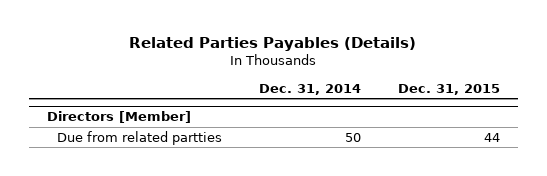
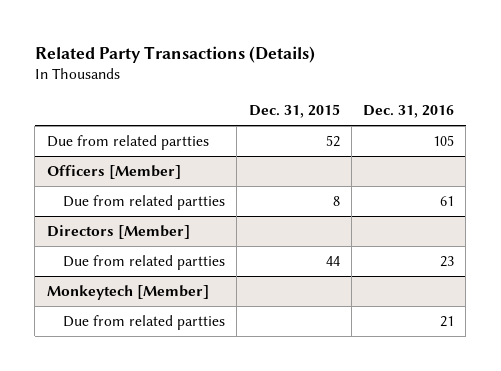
[129,37,417,52] Related Parties Payables (Details) -> [34,45,315,63] Related Party Transactions (Details)
[258,83,361,95] Dec. 31, 2014 -> none
none -> [362,104,454,118] Dec. 31, 2016
none -> [46,135,209,151] Due from related partties
none -> [46,165,181,180] Officers [Member]
none -> [63,195,226,211] Due from related partties
none -> [46,285,209,301] Monkeytech [Member]
none -> [63,315,226,331] Due from related partties

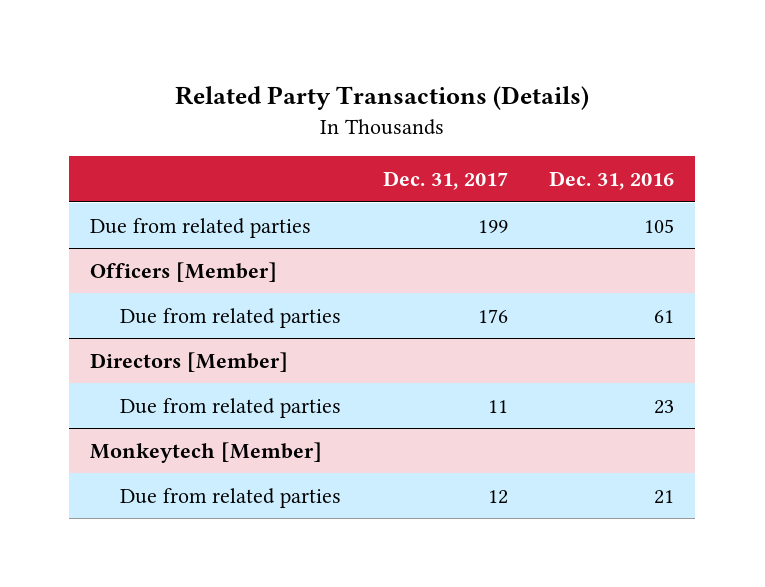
[248,103,340,118] Dec. 31, 2015 -> none
none -> [382,171,508,191] Dec. 31, 2017
[46,135,209,151] Due from related partties -> [90,217,312,238] Due from related parties
[63,195,226,211] Due from related partties -> [120,307,342,328] Due from related parties
[63,255,226,271] Due from related partties -> [120,397,342,418] Due from related parties
[63,315,226,331] Due from related partties -> [120,487,342,508] Due from related parties

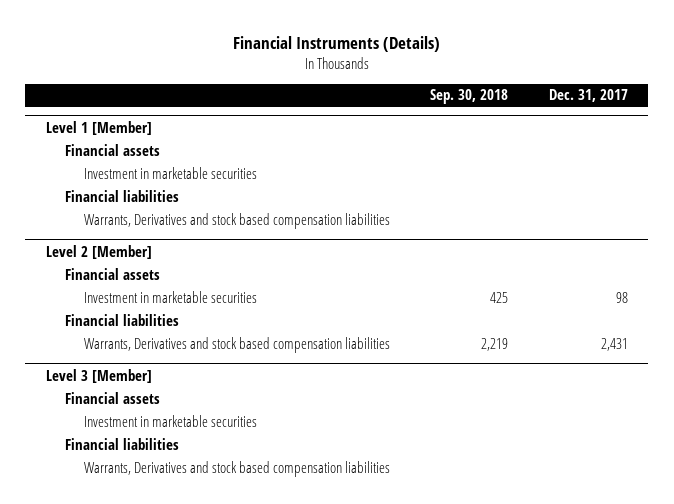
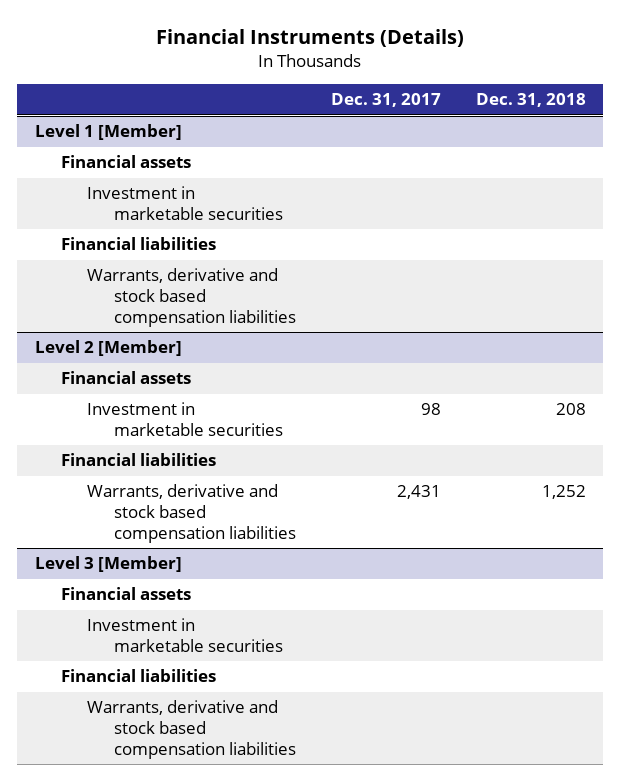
[430,89,509,105] Sep. 30, 2018 -> none
none -> [475,93,586,108] Dec. 31, 2018
[83,212,390,229] Warrants, Derivatives and stock based compensation liabilities -> [87,268,296,327] Warrants, derivative and stock based compensation liabilities
[83,336,390,353] Warrants, Derivatives and stock based compensation liabilities -> [87,484,296,543] Warrants, derivative and stock based compensation liabilities
[83,460,390,477] Warrants, Derivatives and stock based compensation liabilities -> [87,700,296,759] Warrants, derivative and stock based compensation liabilities

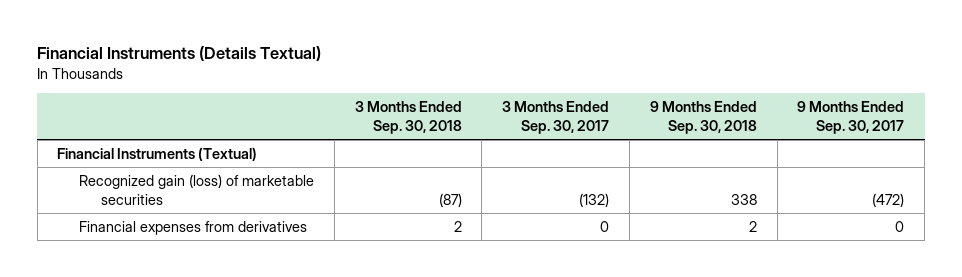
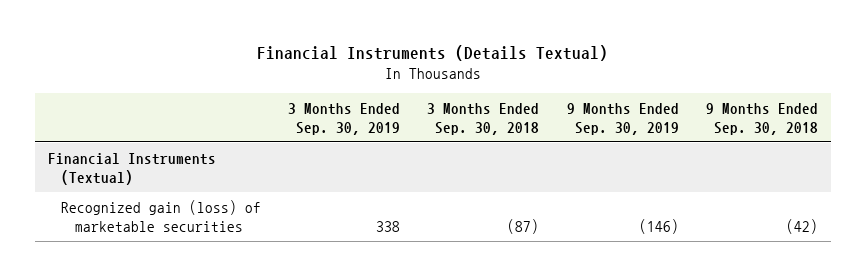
[502,100,610,134] 3 Months Ended Sep. 30, 2017 -> none
[797,100,905,134] 9 Months Ended Sep. 30, 2017 -> none
none -> [288,102,401,135] 3 Months Ended Sep. 30, 2019
none -> [566,102,679,135] 9 Months Ended Sep. 30, 2019
[78,220,307,235] Financial expenses from derivatives -> none
[730,193,757,205] 338 -> [785,218,818,234] (42)

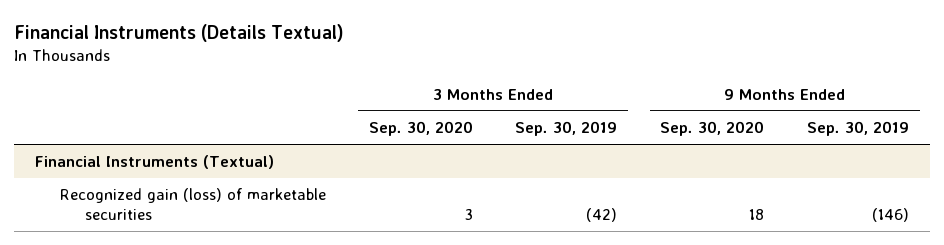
[427,102,540,135] 3 Months Ended Sep. 30, 2018 -> none
[705,102,818,135] 9 Months Ended Sep. 30, 2018 -> none
none -> [368,121,473,137] Sep. 30, 2020
none -> [660,121,765,137] Sep. 30, 2020
[376,220,401,232] 338 -> [586,208,618,223] (42)

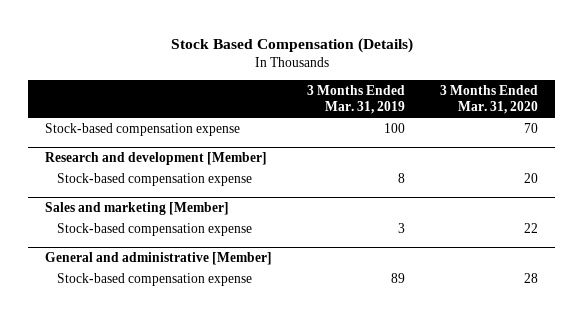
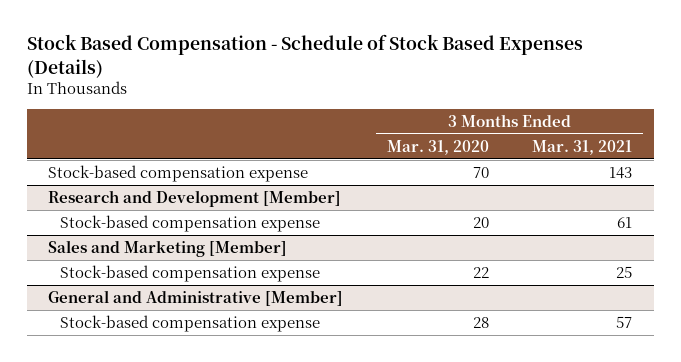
[170,37,413,53] Stock Based Compensation (Details) -> [26,34,583,78] Stock Based Compensation - Schedule of Stock Based Expenses (Details)
[307,84,406,115] 3 Months Ended Mar. 31, 2019 -> none
none -> [532,139,633,155] Mar. 31, 2021
[45,151,268,165] Research and development [Member] -> [48,189,342,207] Research and Development [Member]
[45,201,230,215] Sales and marketing [Member] -> [48,239,288,257] Sales and Marketing [Member]
[45,251,273,265] General and administrative [Member] -> [48,289,344,306] General and Administrative [Member]

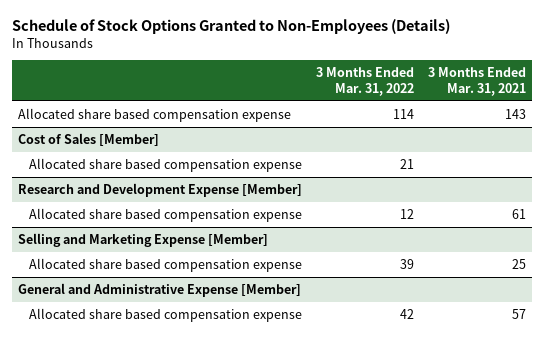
[26,34,583,78] Stock Based Compensation - Schedule of Stock Based Expenses (Details) -> [11,18,450,34] Schedule of Stock Options Granted to Non-Employees (Details)
[386,139,489,155] Mar. 31, 2020 -> none
none -> [315,67,414,96] 3 Months Ended Mar. 31, 2022
[48,164,309,182] Stock-based compensation expense -> [18,108,292,123] Allocated share based compensation expense
none -> [18,133,160,147] Cost of Sales [Member]
none -> [28,158,302,173] Allocated share based compensation expense
[48,189,342,207] Research and Development [Member] -> [18,183,303,198] Research and Development Expense [Member]
[59,214,320,232] Stock-based compensation expense -> [28,208,302,223] Allocated share based compensation expense
[48,239,288,257] Sales and Marketing [Member] -> [18,233,269,248] Selling and Marketing Expense [Member]
[59,264,320,282] Stock-based compensation expense -> [28,258,302,273] Allocated share based compensation expense
[48,289,344,306] General and Administrative [Member] -> [18,283,302,298] General and Administrative Expense [Member]
[59,314,320,332] Stock-based compensation expense -> [28,308,302,323] Allocated share based compensation expense

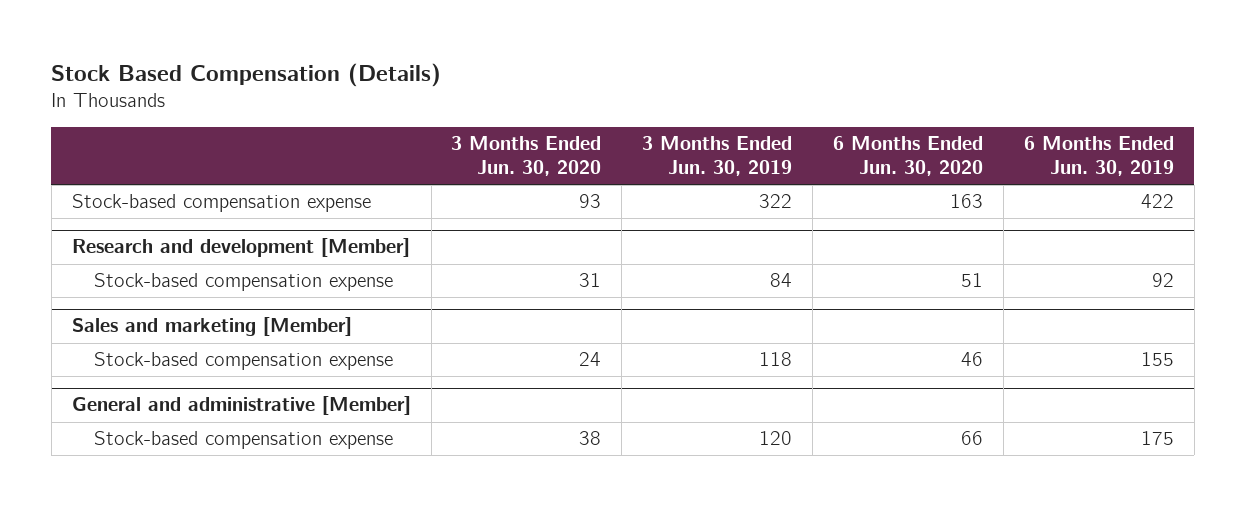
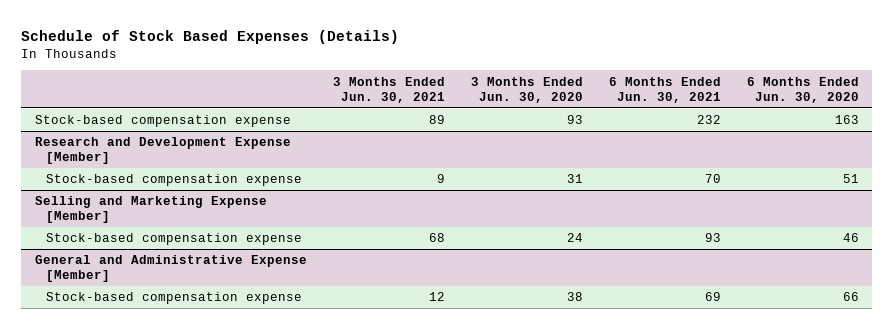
[51,63,442,88] Stock Based Compensation (Details) -> [21,29,400,44] Schedule of Stock Based Expenses (Details)
[642,136,793,177] 3 Months Ended Jun. 30, 2019 -> none
[1024,136,1175,177] 6 Months Ended Jun. 30, 2019 -> none
none -> [332,76,445,103] 3 Months Ended Jun. 30, 2021
none -> [609,76,722,103] 6 Months Ended Jun. 30, 2021
[71,238,410,258] Research and development [Member] -> [34,137,291,165] Research and Development Expense [Member]
[71,317,352,337] Sales and marketing [Member] -> [34,196,267,224] Selling and Marketing Expense [Member]
[71,396,411,416] General and administrative [Member] -> [34,255,307,283] General and Administrative Expense [Member]

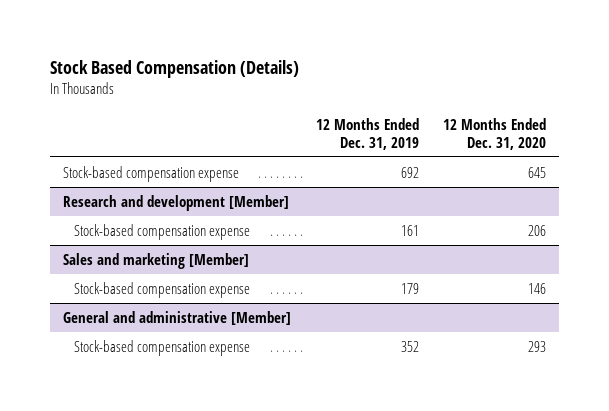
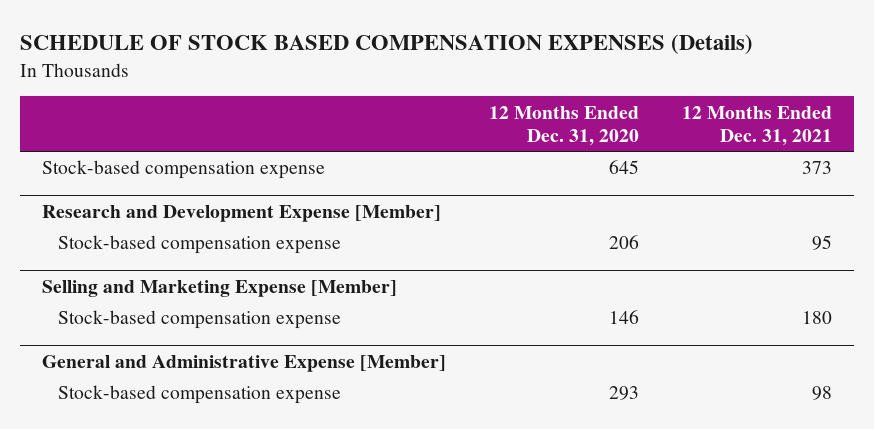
[50,59,300,78] Stock Based Compensation (Details) -> [20,34,754,55] SCHEDULE OF STOCK BASED COMPENSATION EXPENSES (Details)
[315,117,419,150] 12 Months Ended Dec. 31, 2019 -> none
none -> [682,105,833,146] 12 Months Ended Dec. 31, 2021
[62,195,289,212] Research and development [Member] -> [41,204,441,222] Research and Development Expense [Member]
[62,253,249,270] Sales and marketing [Member] -> [41,279,397,297] Selling and Marketing Expense [Member]
[62,311,291,326] General and administrative [Member] -> [41,354,446,372] General and Administrative Expense [Member]

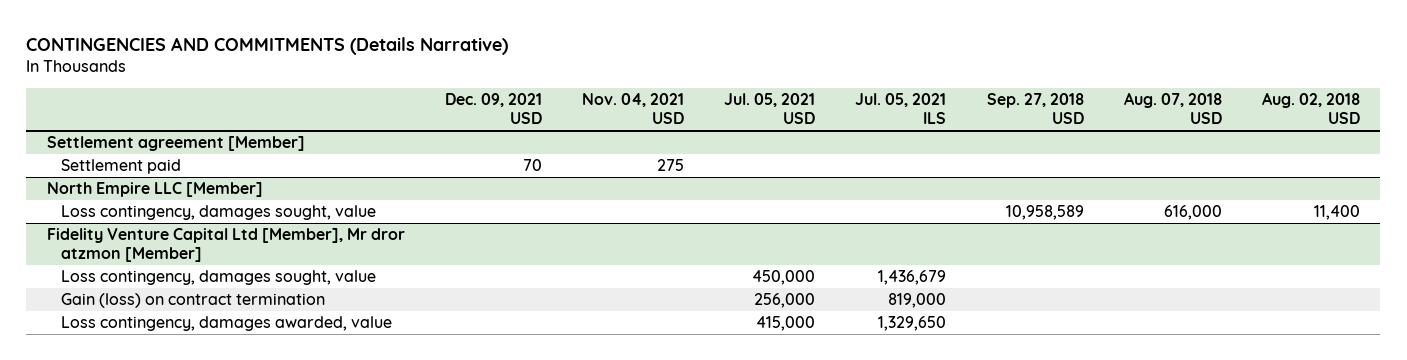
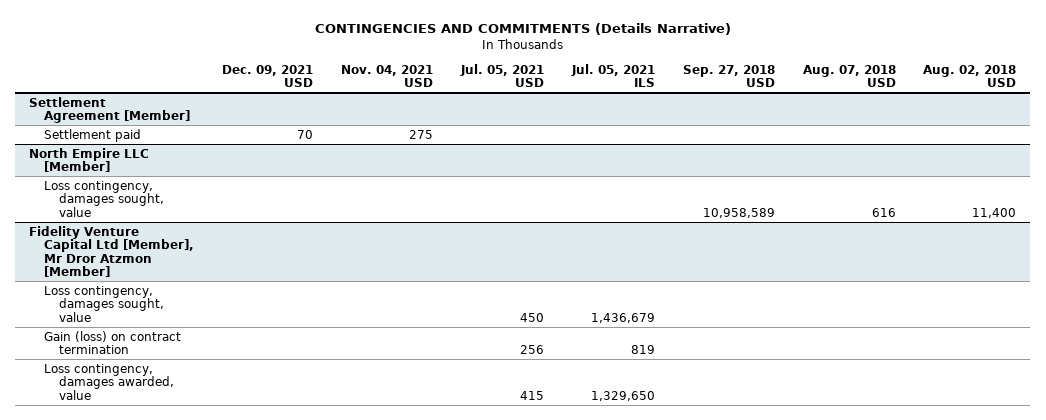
[46,136,305,152] Settlement agreement [Member] -> [29,96,190,124] Settlement Agreement [Member]
[1163,205,1222,221] 616,000 -> [871,207,896,217] 616
[46,228,405,263] Fidelity Venture Capital Ltd [Member], Mr dror atzmon [Member] -> [29,225,194,277] Fidelity Venture Capital Ltd [Member], Mr Dror Atzmon [Member]
[752,270,816,286] 450,000 -> [519,312,544,322] 450
[754,293,816,309] 256,000 -> [519,345,544,355] 256
[888,293,947,309] 819,000 -> [630,345,655,355] 819
[756,316,816,332] 415,000 -> [519,390,544,400] 415

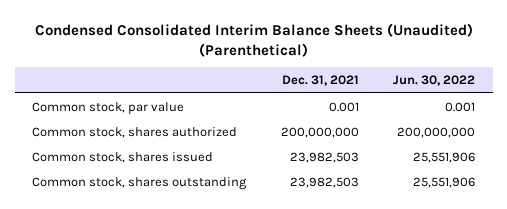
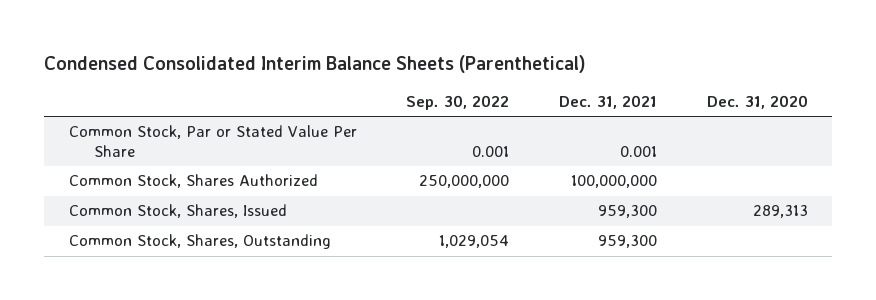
[34,22,473,57] Condensed Consolidated Interim Balance Sheets (Unaudited) (Parenthetical) -> [44,54,587,73] Condensed Consolidated Interim Balance Sheets (Parenthetical)
[393,75,476,87] Jun. 30, 2022 -> none
none -> [406,95,510,111] Sep. 30, 2022
none -> [706,95,808,110] Dec. 31, 2020
[31,101,184,115] Common stock, par value -> [68,125,357,157] Common Stock, Par or Stated Value Per Share
[31,126,237,138] Common stock, shares authorized -> [68,174,318,189] Common Stock, Shares Authorized
[280,126,359,138] 200,000,000 -> [570,175,657,189] 100,000,000
[31,151,213,163] Common stock, shares issued -> [68,204,287,219] Common Stock, Shares, Issued
[289,151,359,163] 23,982,503 -> [597,205,657,219] 959,300
[31,176,247,190] Common stock, shares outstanding -> [68,234,331,250] Common Stock, Shares, Outstanding
[289,176,359,188] 23,982,503 -> [597,235,657,249] 959,300

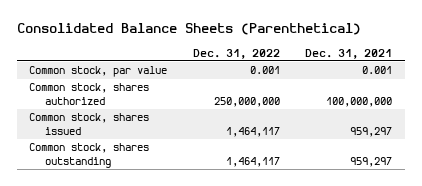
[44,54,587,73] Condensed Consolidated Interim Balance Sheets (Parenthetical) -> [16,23,361,36] Consolidated Balance Sheets (Parenthetical)
[406,95,510,111] Sep. 30, 2022 -> none
[706,95,808,110] Dec. 31, 2020 -> none
none -> [192,48,280,59] Dec. 31, 2022
[68,125,357,157] Common Stock, Par or Stated Value Per Share -> [29,66,168,78] Common stock, par value
[68,174,318,189] Common Stock, Shares Authorized -> [29,83,150,105] Common stock, shares authorized
[68,204,287,219] Common Stock, Shares, Issued -> [29,113,150,135] Common stock, shares issued
[597,205,657,219] 959,300 -> [350,126,393,137] 959,297
[68,234,331,250] Common Stock, Shares, Outstanding -> [29,143,150,168] Common stock, shares outstanding
[597,235,657,249] 959,300 -> [350,156,393,167] 959,297

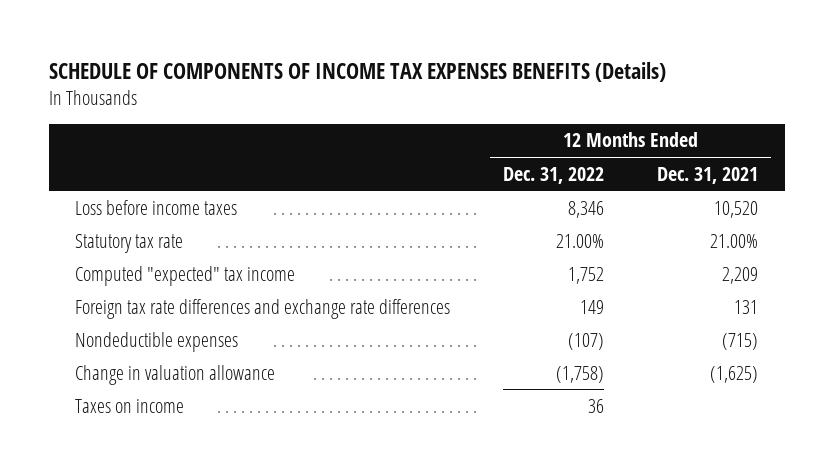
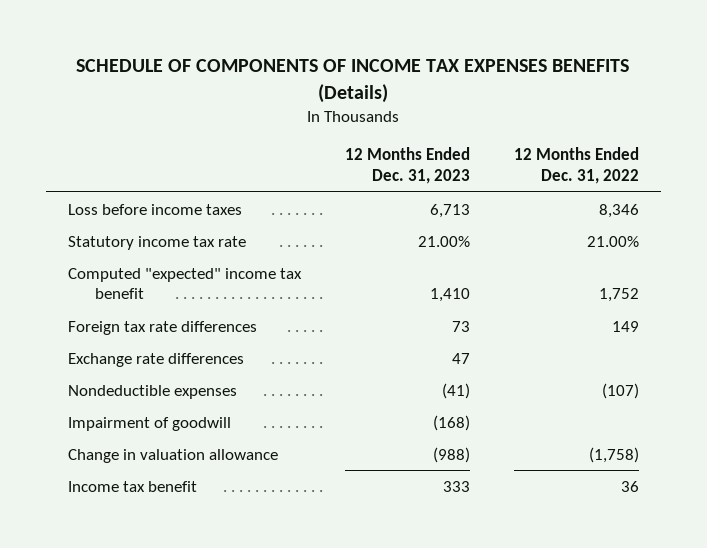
[657,166,759,184] Dec. 31, 2021 -> none
none -> [344,147,470,185] 12 Months Ended Dec. 31, 2023
[75,233,184,253] Statutory tax rate -> [67,235,246,250] Statutory income tax rate
[75,265,296,286] Computed "expected" tax income -> [67,267,302,300] Computed "expected" income tax benefit
[75,298,451,319] Foreign tax rate differences and exchange rate differences -> [67,320,257,335] Foreign tax rate differences
none -> [67,352,244,367] Exchange rate differences
none -> [67,416,231,431] Impairment of goodwill
[75,398,185,413] Taxes on income -> [67,480,197,492] Income tax benefit

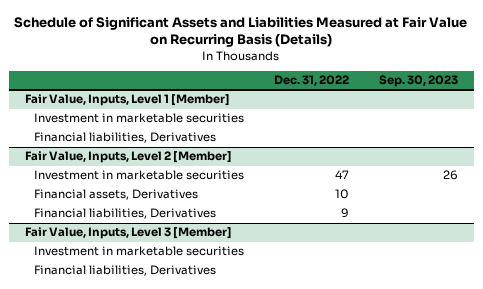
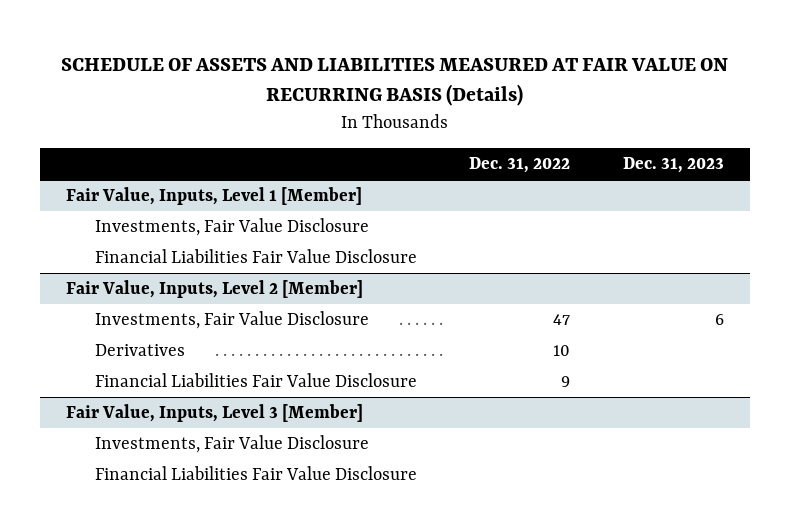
[14,16,468,48] Schedule of Significant Assets and Liabilities Measured at Fair Value on Recurring Basis (Details) -> [60,57,728,107] SCHEDULE OF ASSETS AND LIABILITIES MEASURED AT FAIR VALUE ON RECURRING BASIS (Details)
[379,75,459,88] Sep. 30, 2023 -> none
none -> [622,157,724,174] Dec. 31, 2023
[34,113,245,124] Investment in marketable securities -> [95,218,370,237] Investments, Fair Value Disclosure
[34,132,217,144] Financial liabilities, Derivatives -> [95,249,418,264] Financial Liabilities Fair Value Disclosure
[34,189,199,201] Financial assets, Derivatives -> none
[34,170,245,181] Investment in marketable securities -> [95,311,370,330] Investments, Fair Value Disclosure
none -> [95,344,186,357] Derivatives
[34,208,217,220] Financial liabilities, Derivatives -> [95,373,418,388] Financial Liabilities Fair Value Disclosure
[34,246,245,257] Investment in marketable securities -> [95,435,370,454] Investments, Fair Value Disclosure
[34,265,217,277] Financial liabilities, Derivatives -> [95,466,418,481] Financial Liabilities Fair Value Disclosure

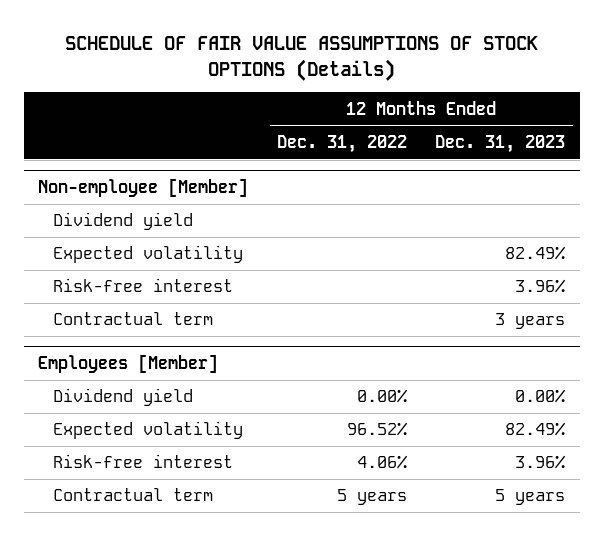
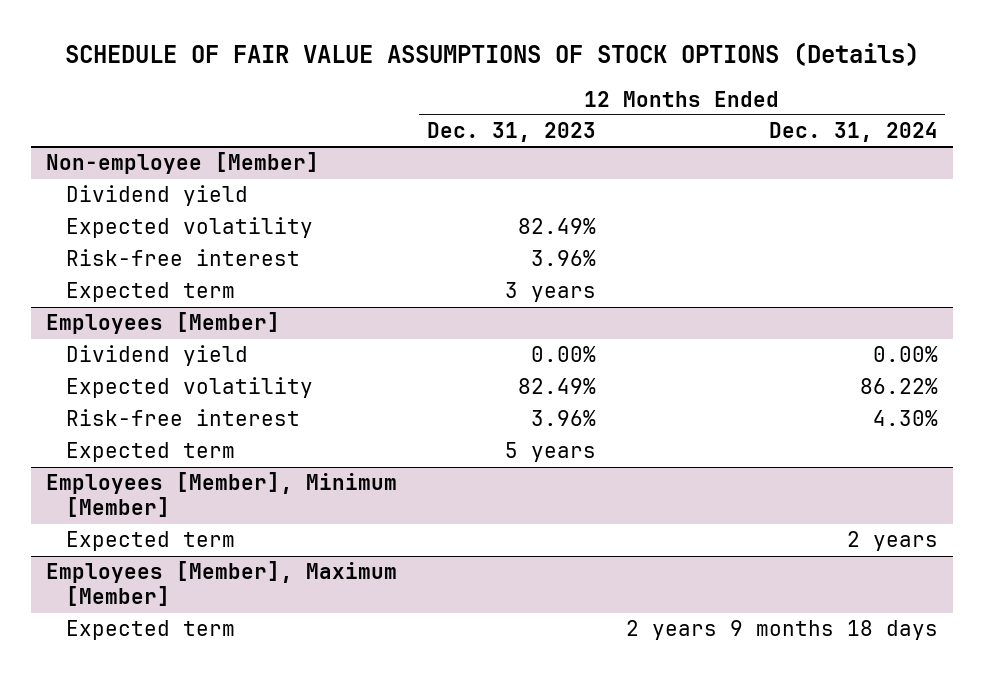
[276,134,407,153] Dec. 31, 2022 -> none
none -> [768,122,938,143] Dec. 31, 2024
[52,312,213,326] Contractual term -> [65,282,235,303] Expected term
[52,488,213,502] Contractual term -> [65,442,235,463] Expected term
none -> [45,472,397,518] Employees [Member], Minimum [Member]
none -> [65,531,235,552] Expected term
none -> [45,561,397,607] Employees [Member], Maximum [Member]
none -> [65,620,235,641] Expected term

